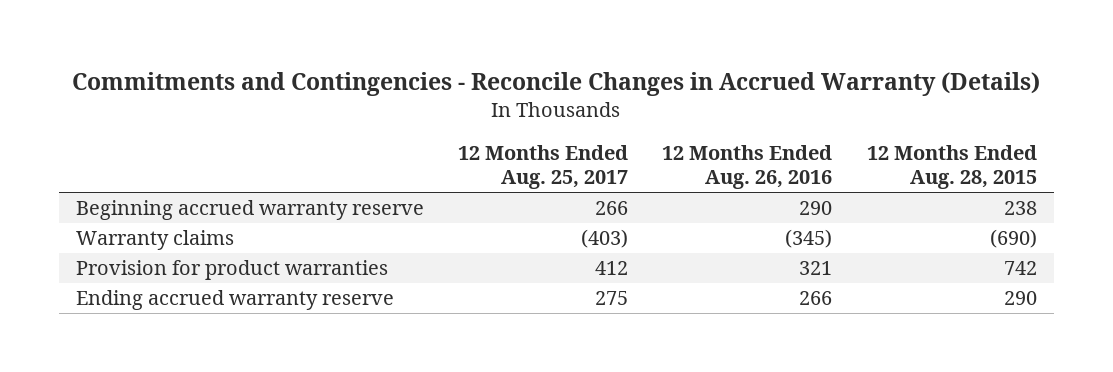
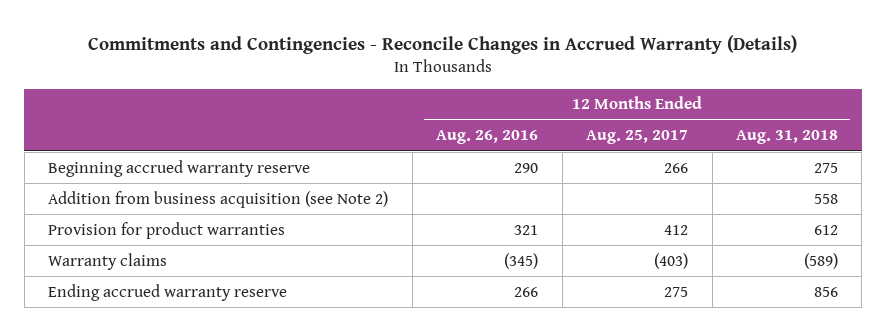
[866,144,1037,190] 12 Months Ended Aug. 28, 2015 -> none
none -> [735,130,838,145] Aug. 31, 2018
none -> [48,190,389,208] Addition from business acquisition (see Note 2)
[75,230,234,251] Warranty claims -> [48,252,168,270] Warranty claims

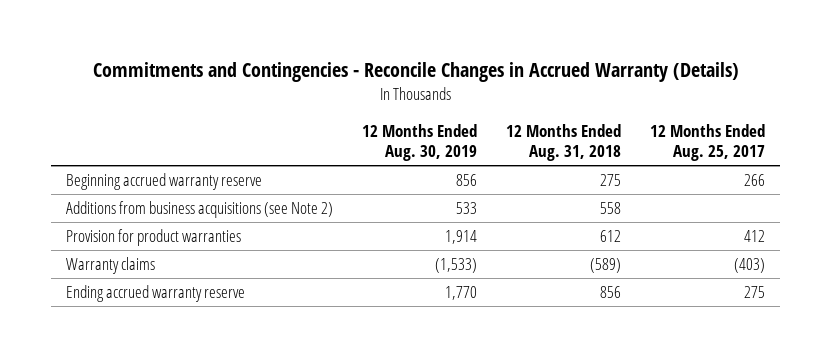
[436,130,539,145] Aug. 26, 2016 -> none
none -> [361,124,477,162] 12 Months Ended Aug. 30, 2019
[48,190,389,208] Addition from business acquisition (see Note 2) -> [65,200,333,218] Additions from business acquisitions (see Note 2)

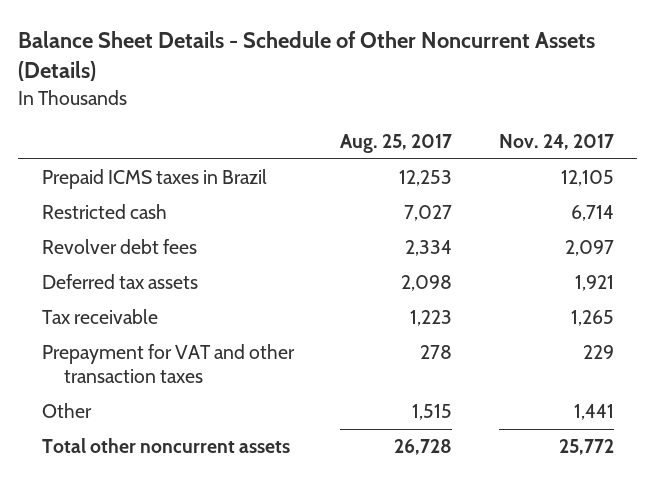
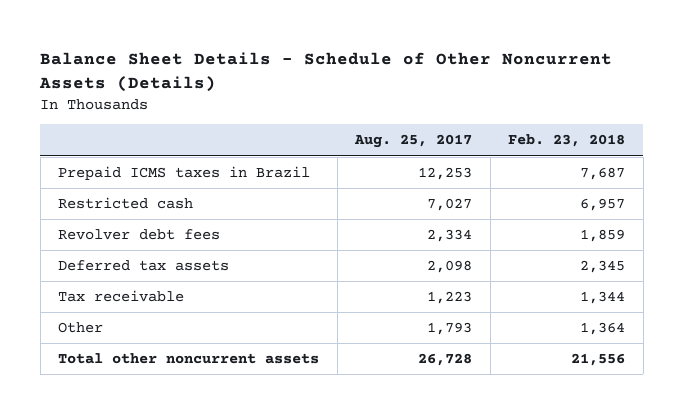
[498,134,614,151] Nov. 24, 2017 -> none
none -> [508,134,626,148] Feb. 23, 2018
[41,344,295,384] Prepayment for VAT and other transaction taxes -> none
[412,404,453,421] 1,515 -> [427,322,473,336] 1,793

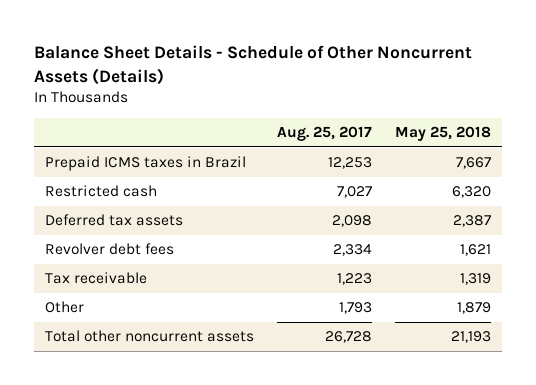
[508,134,626,148] Feb. 23, 2018 -> none
none -> [394,125,491,141] May 25, 2018
[58,229,221,241] Revolver debt fees -> [45,243,175,256] Revolver debt fees

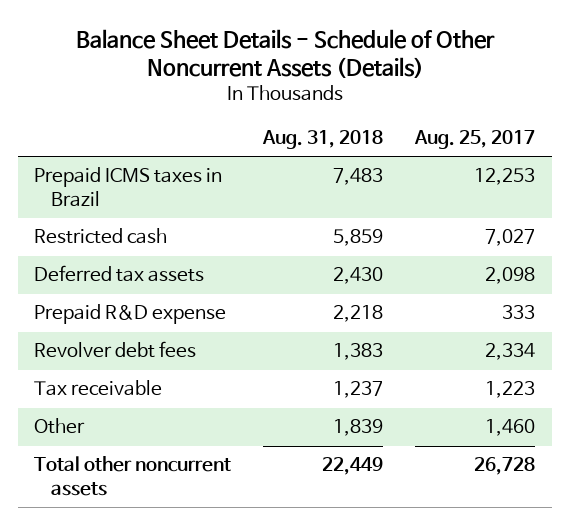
[394,125,491,141] May 25, 2018 -> none
none -> [262,130,384,150] Aug. 31, 2018
none -> [34,304,227,325] Prepaid R&D expense
[339,302,373,315] 1,793 -> [485,419,536,437] 1,460

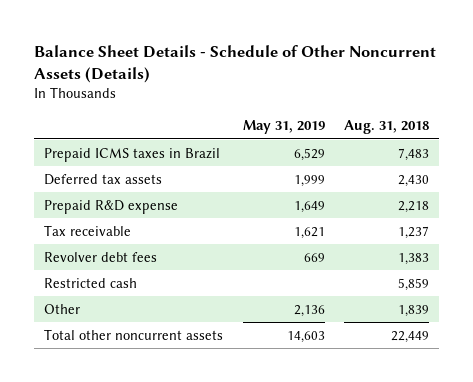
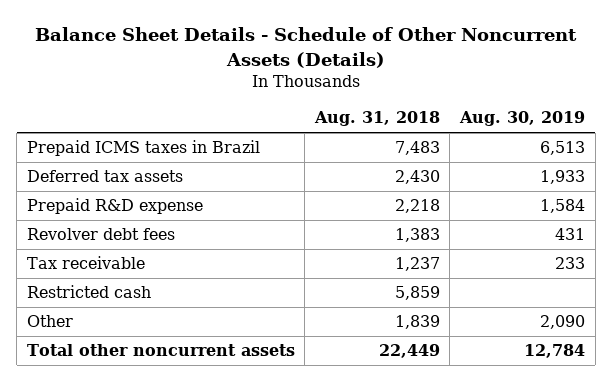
[242,120,325,135] May 31, 2019 -> none
none -> [458,111,585,127] Aug. 30, 2019
[44,224,132,236] Tax receivable -> [26,256,145,270] Tax receivable

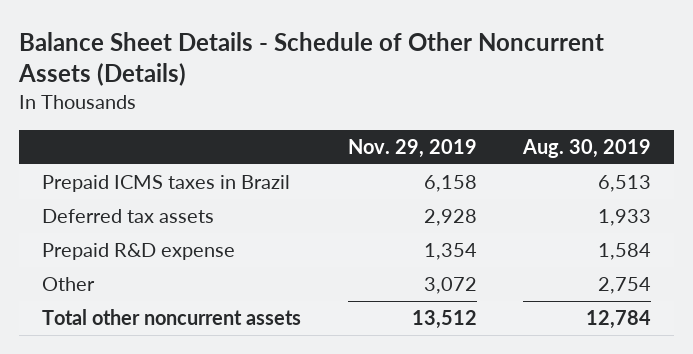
[313,111,440,127] Aug. 31, 2018 -> none
none -> [347,138,477,158] Nov. 29, 2019
[26,228,175,241] Revolver debt fees -> none
[26,256,145,270] Tax receivable -> none
[26,285,151,299] Restricted cash -> none
[539,315,585,330] 2,090 -> [597,277,651,295] 2,754

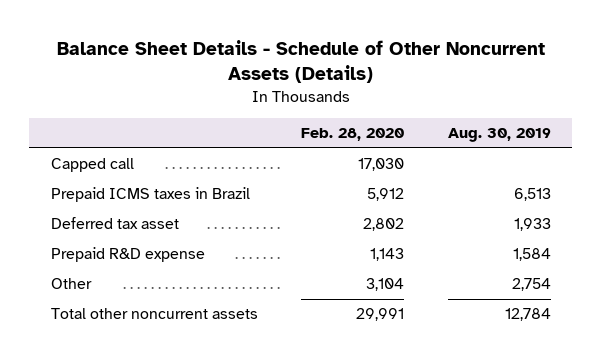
[347,138,477,158] Nov. 29, 2019 -> none
none -> [301,128,405,142] Feb. 28, 2020
none -> [51,158,135,173] Capped call
[42,209,215,224] Deferred tax assets -> [51,217,180,230] Deferred tax asset

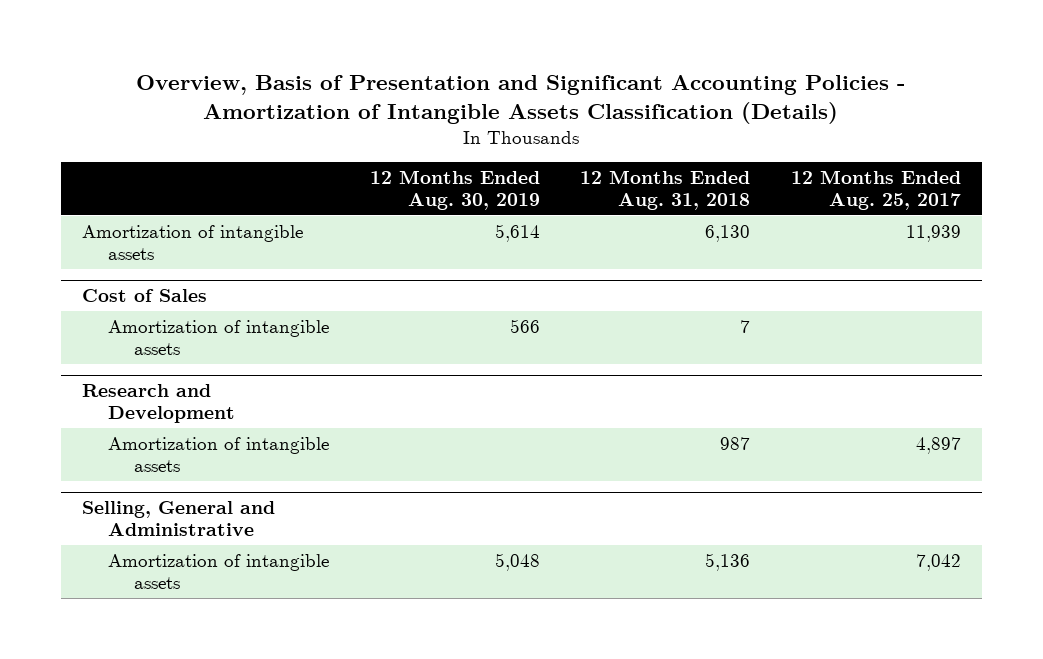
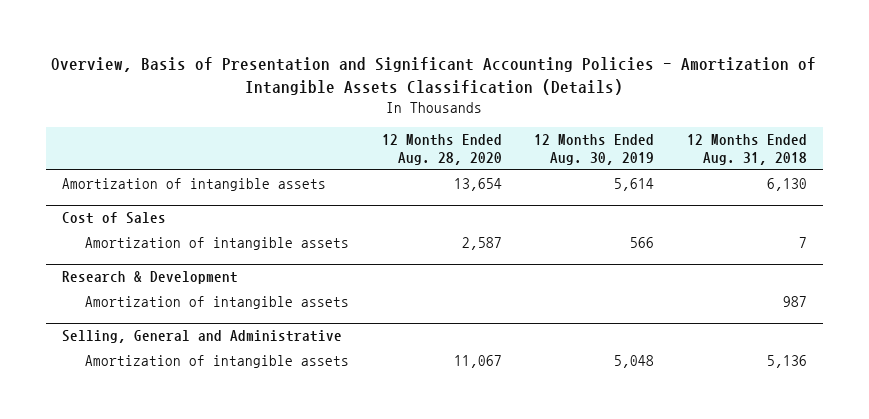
[791,169,962,211] 12 Months Ended Aug. 25, 2017 -> none
none -> [381,133,502,166] 12 Months Ended Aug. 28, 2020
[81,383,235,423] Research and Development -> [62,271,239,285] Research & Development

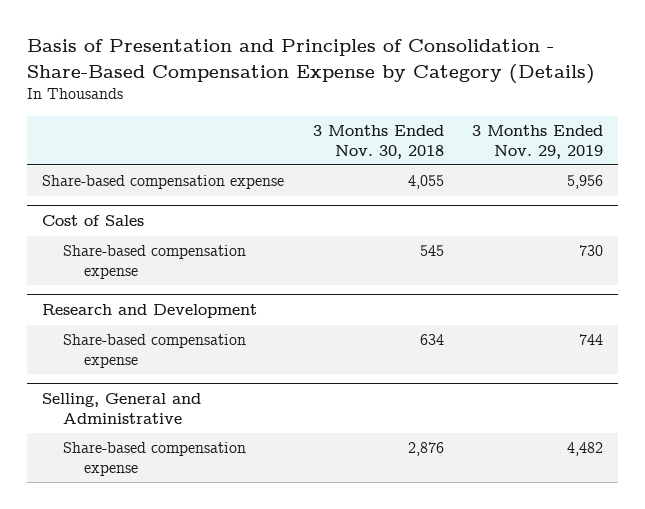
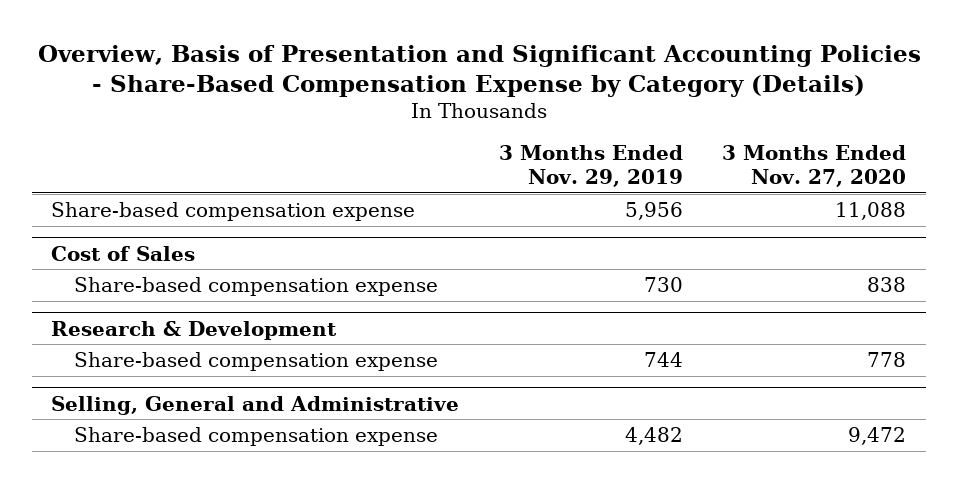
[27,39,596,84] Basis of Presentation and Principles of Consolidation - Share-Based Compensation Expense by Category (Details) -> [37,44,921,97] Overview, Basis of Presentation and Significant Accounting Policies - Share-Based Compensation Expense by Category (Details)
[312,125,444,159] 3 Months Ended Nov. 30, 2018 -> none
none -> [722,145,907,188] 3 Months Ended Nov. 27, 2020
[41,304,257,319] Research and Development -> [51,320,338,340] Research & Development

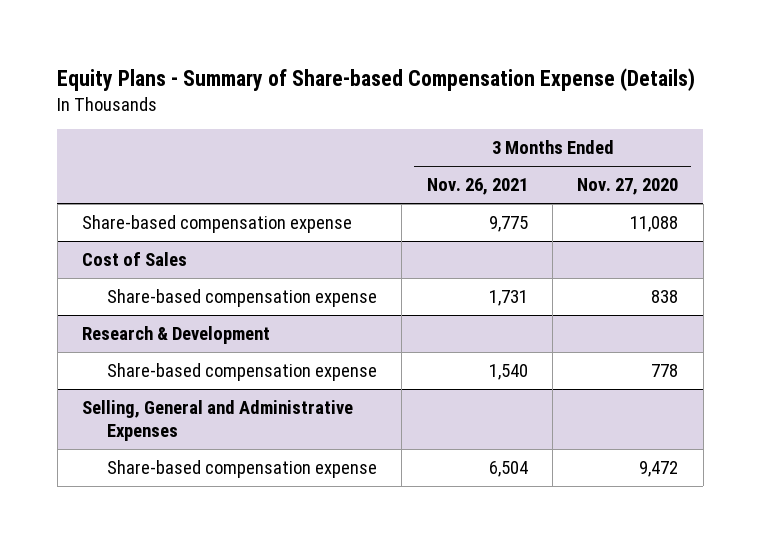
[37,44,921,97] Overview, Basis of Presentation and Significant Accounting Policies - Share-Based Compensation Expense by Category (Details) -> [57,67,696,91] Equity Plans - Summary of Share-based Compensation Expense (Details)
[498,145,683,188] 3 Months Ended Nov. 29, 2019 -> none
none -> [426,178,528,196] Nov. 26, 2021
[51,395,460,415] Selling, General and Administrative -> [81,400,353,442] Selling, General and Administrative Expenses

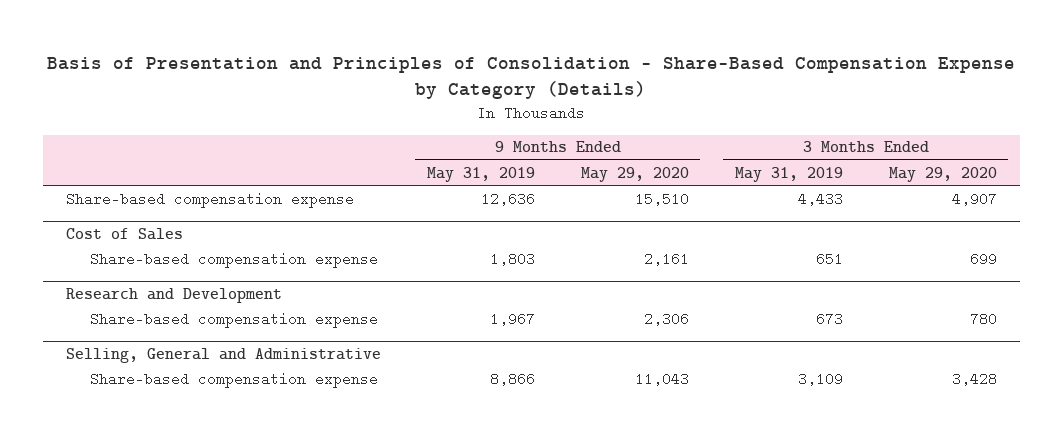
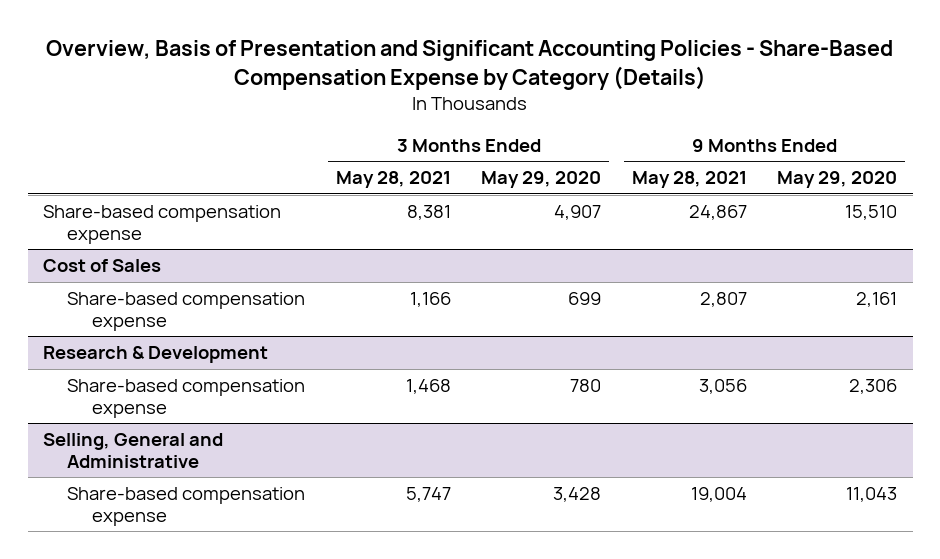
[47,56,1016,100] Basis of Presentation and Principles of Consolidation - Share-Based Compensation Expense by Category (Details) -> [46,40,894,91] Overview, Basis of Presentation and Significant Accounting Policies - Share-Based Compensation Expense by Category (Details)
[426,166,535,182] May 31, 2019 -> none
[734,166,843,182] May 31, 2019 -> none
none -> [335,171,451,189] May 28, 2021
none -> [631,171,747,189] May 28, 2021
[65,287,282,303] Research and Development -> [42,346,268,364] Research & Development

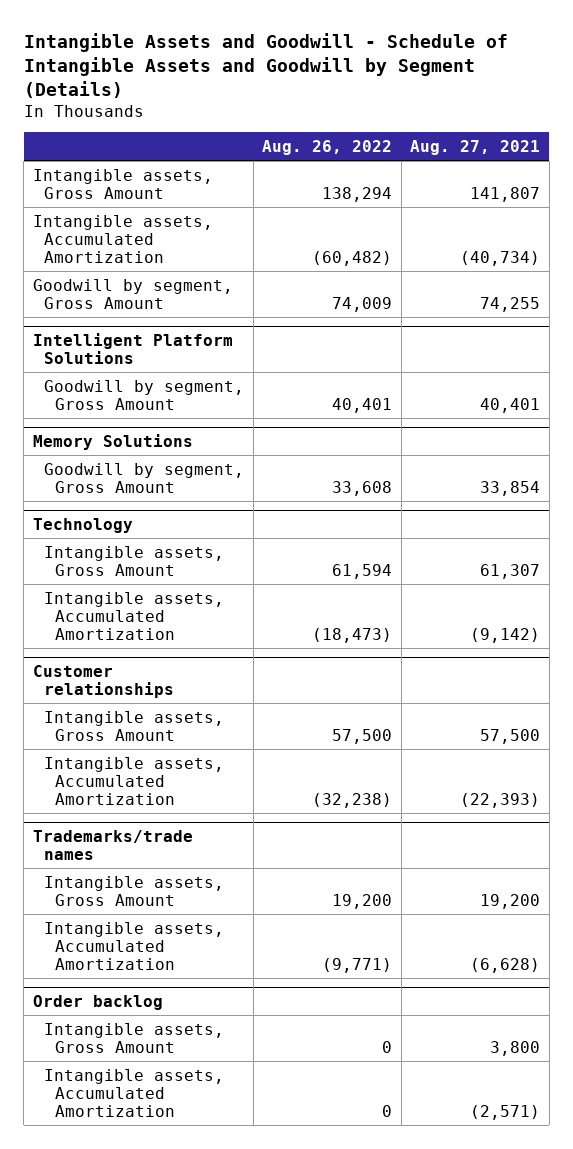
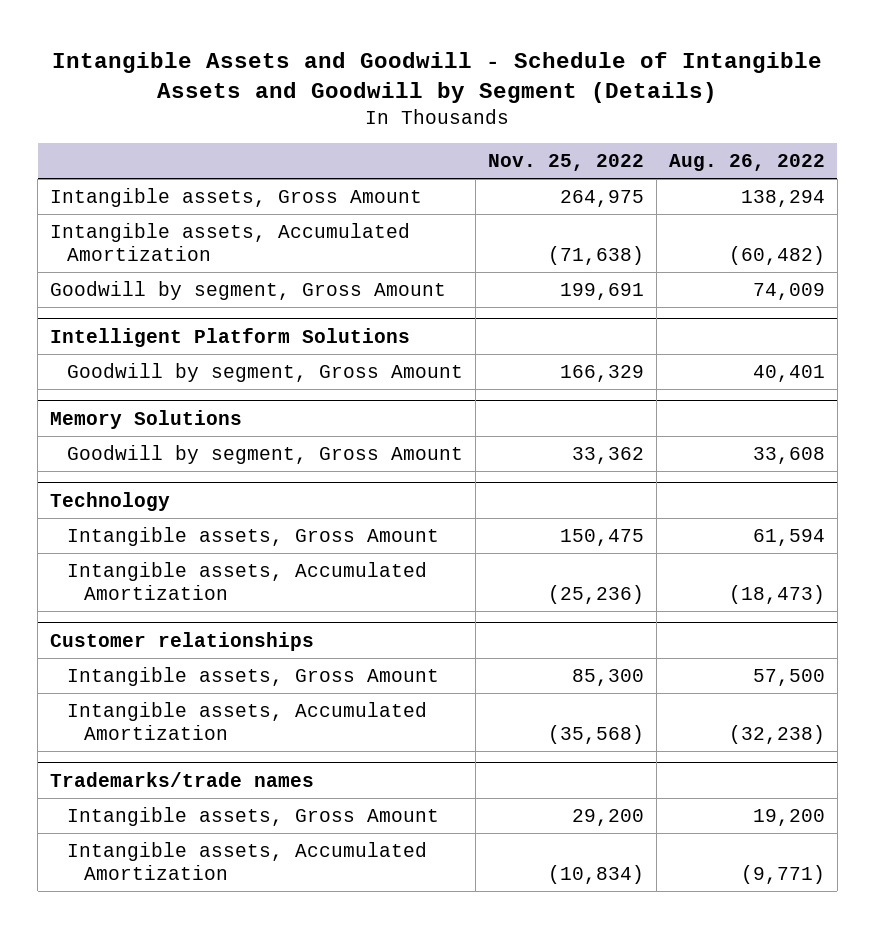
[410,139,541,155] Aug. 27, 2021 -> none
none -> [487,154,644,172] Nov. 25, 2022
[32,994,163,1010] Order backlog -> none
[44,1022,225,1053] Intangible assets, Gross Amount -> none
[44,1068,225,1118] Intangible assets, Accumulated Amortization -> none

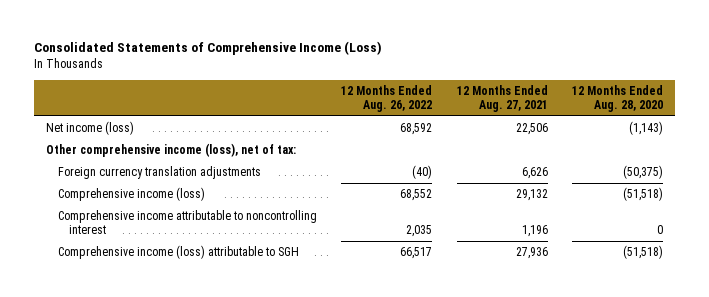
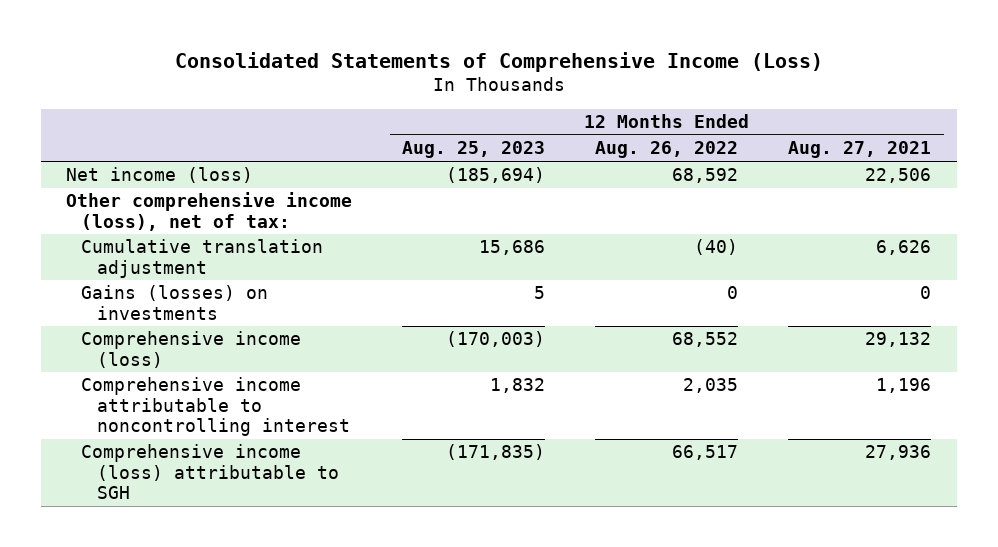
[572,84,664,112] 12 Months Ended Aug. 28, 2020 -> none
none -> [402,141,546,159] Aug. 25, 2023
[57,166,261,180] Foreign currency translation adjustments -> [81,239,324,278] Cumulative translation adjustment
none -> [81,285,269,320] Gains (losses) on investments

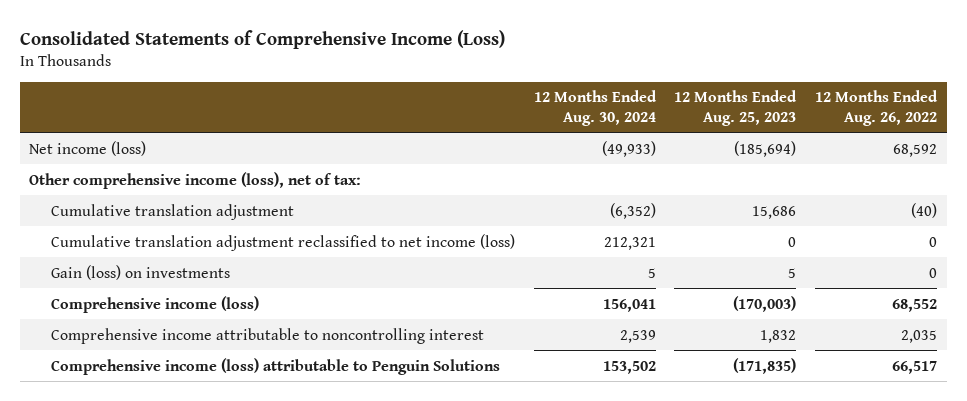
[788,141,932,159] Aug. 27, 2021 -> none
none -> [533,90,657,126] 12 Months Ended Aug. 30, 2024
none -> [50,233,515,251] Cumulative translation adjustment reclassified to net income (loss)
[81,285,269,320] Gains (losses) on investments -> [50,264,230,280] Gain (loss) on investments
[81,444,339,499] Comprehensive income (loss) attributable to SGH -> [50,357,500,375] Comprehensive income (loss) attributable to Penguin Solutions

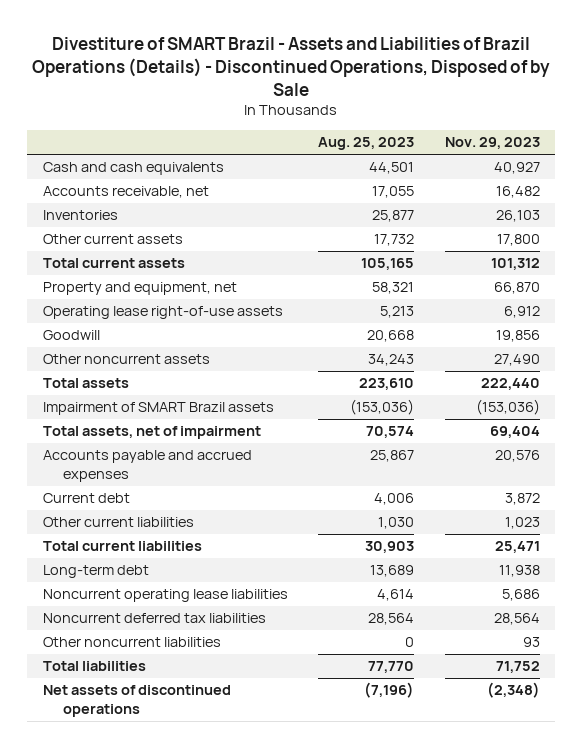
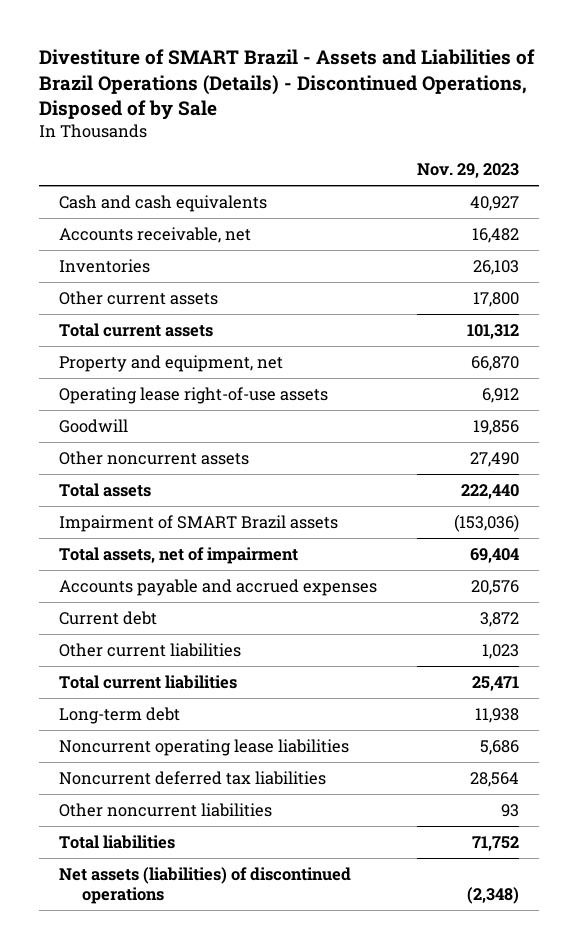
[318,137,415,151] Aug. 25, 2023 -> none
[42,685,231,718] Net assets of discontinued operations -> [58,866,351,905] Net assets (liabilities) of discontinued operations

